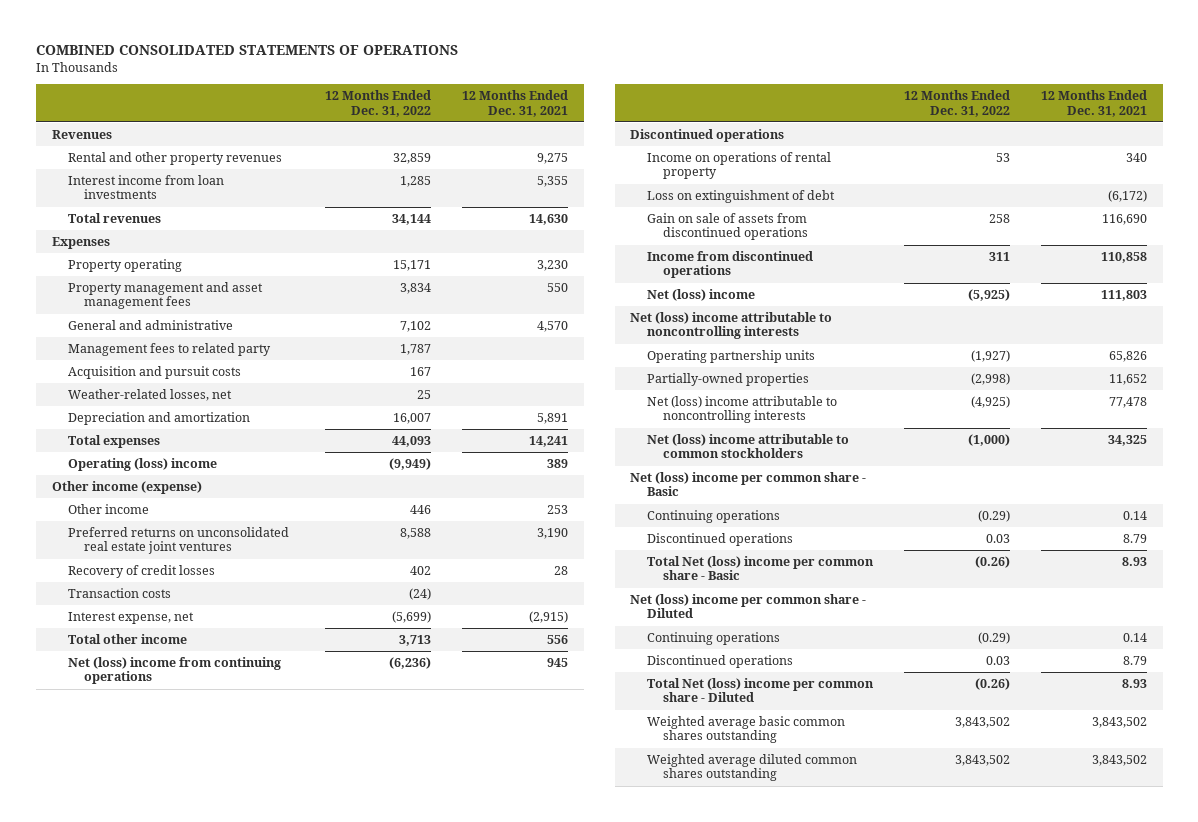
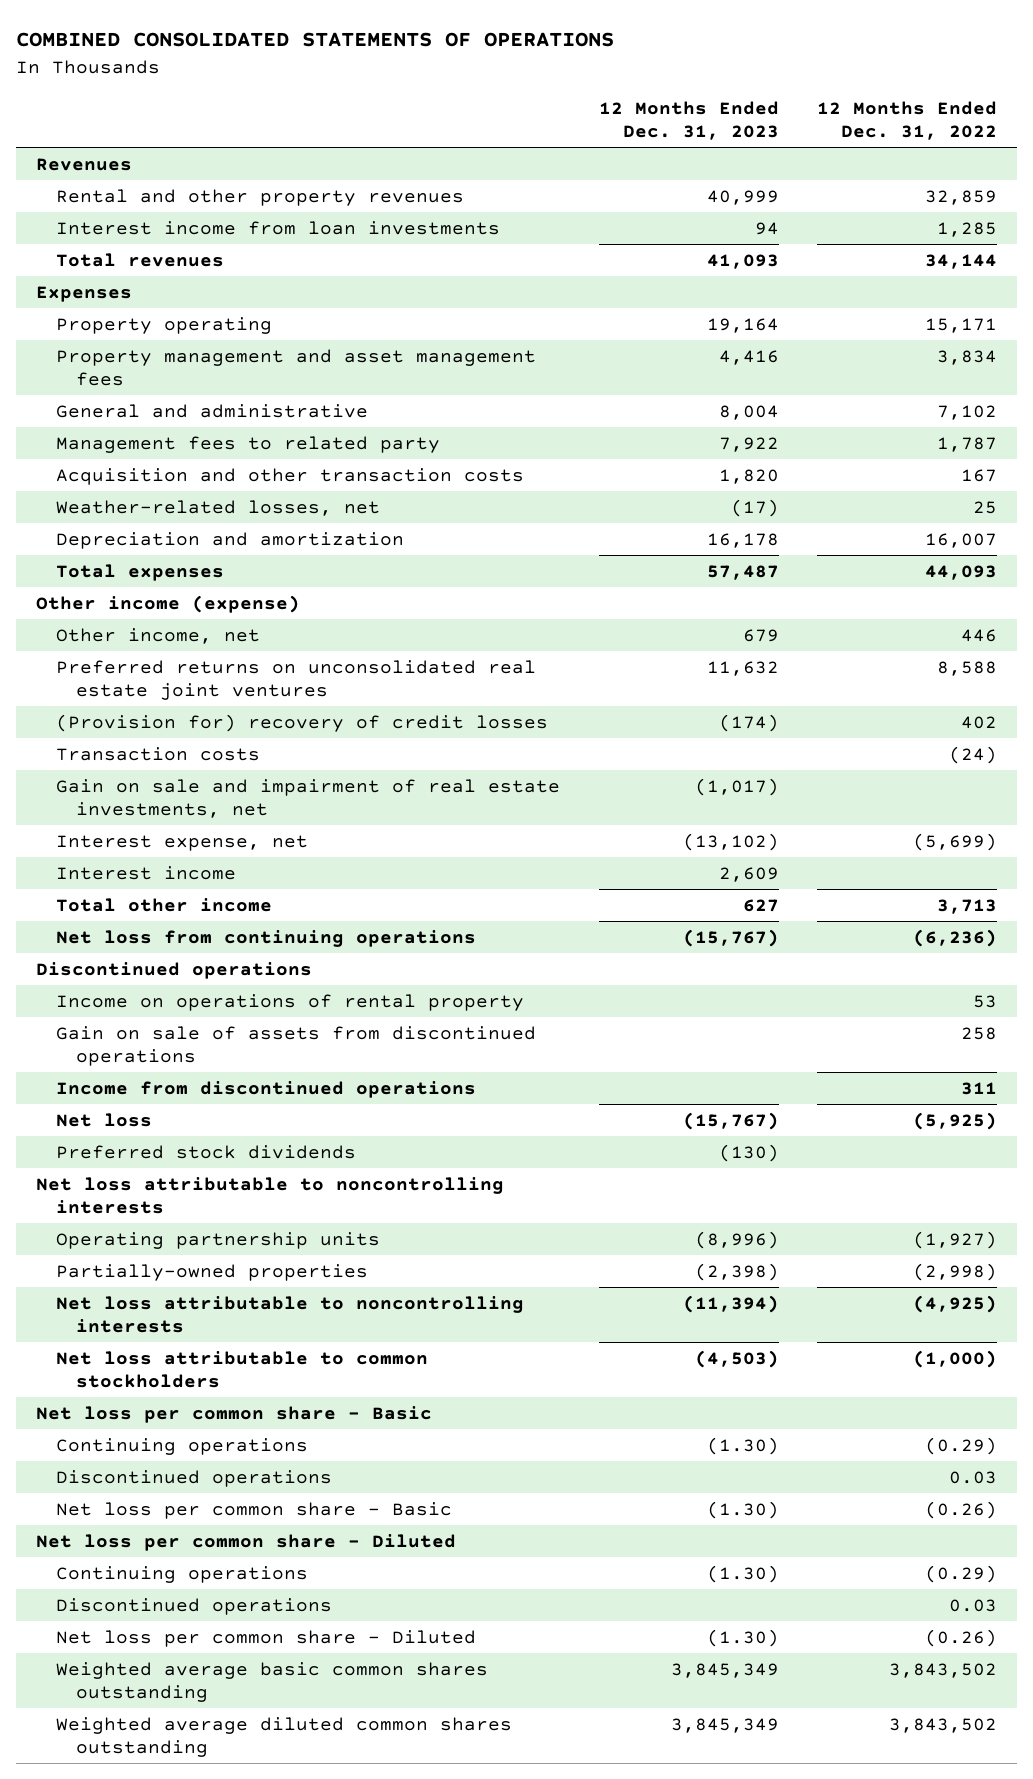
[462,90,569,117] 12 Months Ended Dec. 31, 2021 -> none
none -> [598,101,779,141] 12 Months Ended Dec. 31, 2023
[67,366,241,380] Acquisition and pursuit costs -> [55,467,524,485] Acquisition and other transaction costs
[67,458,217,472] Operating (loss) income -> none
[67,504,149,515] Other income -> [55,627,260,644] Other income, net
[67,565,215,579] Recovery of credit losses -> [55,713,548,732] (Provision for) recovery of credit losses
none -> [55,778,560,818] Gain on sale and impairment of real estate investments, net
none -> [55,865,236,880] Interest income
[67,657,281,685] Net (loss) income from continuing operations -> [55,929,476,947] Net loss from continuing operations
[646,190,835,204] Loss on extinguishment of debt -> none
[646,289,755,302] Net (loss) income -> [55,1112,152,1127] Net loss
none -> [55,1144,356,1159] Preferred stock dividends
[630,312,833,340] Net (loss) income attributable to noncontrolling interests -> [35,1176,504,1214] Net loss attributable to noncontrolling interests
[646,396,837,424] Net (loss) income attributable to noncontrolling interests -> [55,1295,524,1333] Net loss attributable to noncontrolling interests
[646,434,849,459] Net (loss) income attributable to common stockholders -> [55,1350,428,1388] Net loss attributable to common stockholders
[630,472,867,497] Net (loss) income per common share - Basic -> [35,1405,432,1423] Net loss per common share - Basic
[646,556,874,581] Total Net (loss) income per common share - Basic -> [55,1501,452,1519] Net loss per common share - Basic
[630,594,867,619] Net (loss) income per common share - Diluted -> [35,1533,456,1551] Net loss per common share - Diluted
[646,678,874,703] Total Net (loss) income per common share - Diluted -> [55,1629,476,1647] Net loss per common share - Diluted

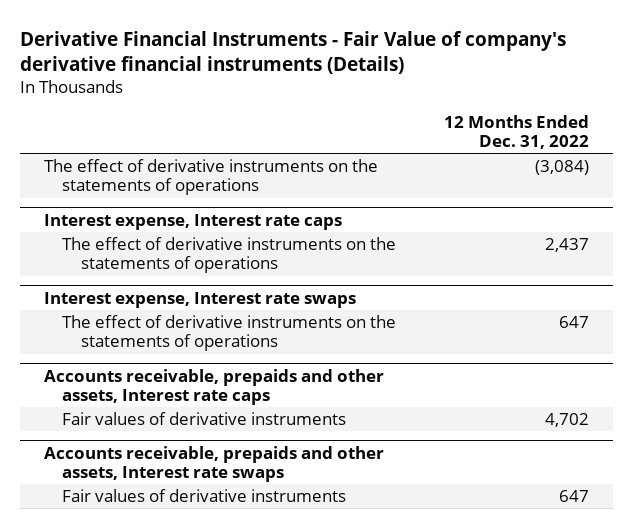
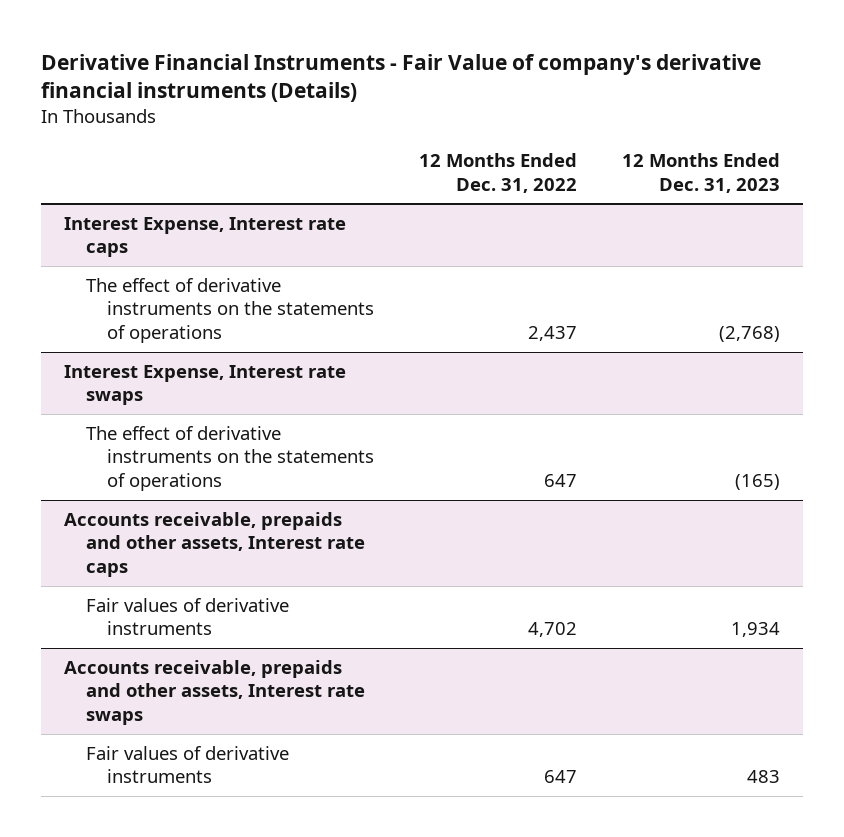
none -> [622,152,781,193] 12 Months Ended Dec. 31, 2023
[43,159,378,196] The effect of derivative instruments on the statements of operations -> none
[43,213,342,230] Interest expense, Interest rate caps -> [63,216,346,258] Interest Expense, Interest rate caps
[43,291,356,308] Interest expense, Interest rate swaps -> [63,364,346,406] Interest Expense, Interest rate swaps

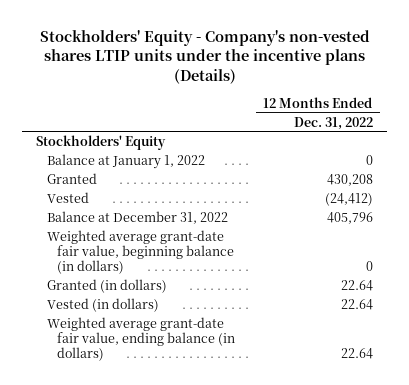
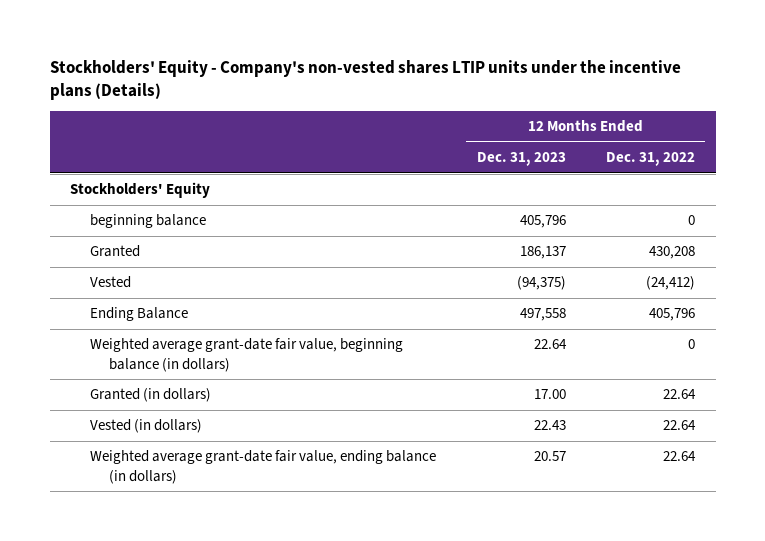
none -> [476,152,566,167] Dec. 31, 2023
[46,154,205,170] Balance at January 1, 2022 -> [89,214,206,229] beginning balance
[46,211,228,225] Balance at December 31, 2022 -> [89,307,188,322] Ending Balance

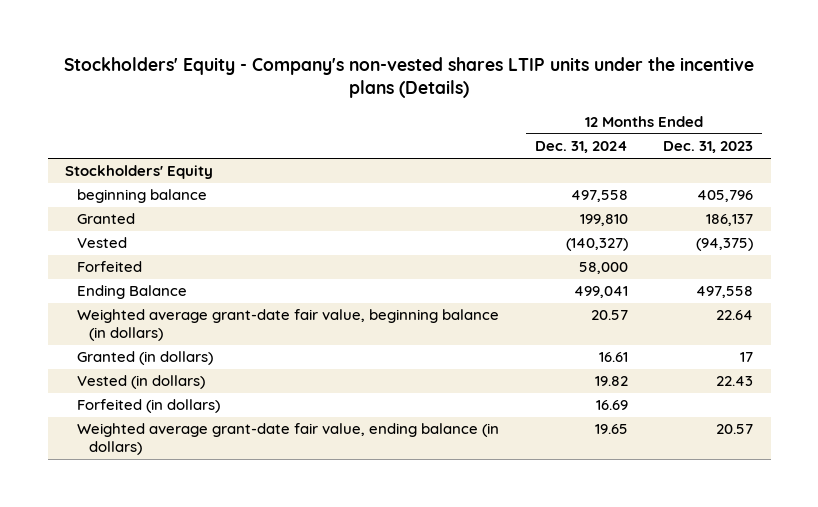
[606,152,696,167] Dec. 31, 2022 -> none
none -> [534,141,628,154] Dec. 31, 2024
none -> [77,261,143,273] Forfeited
[533,389,566,400] 17.00 -> [740,352,754,363] 17
none -> [77,399,221,414] Forfeited (in dollars)

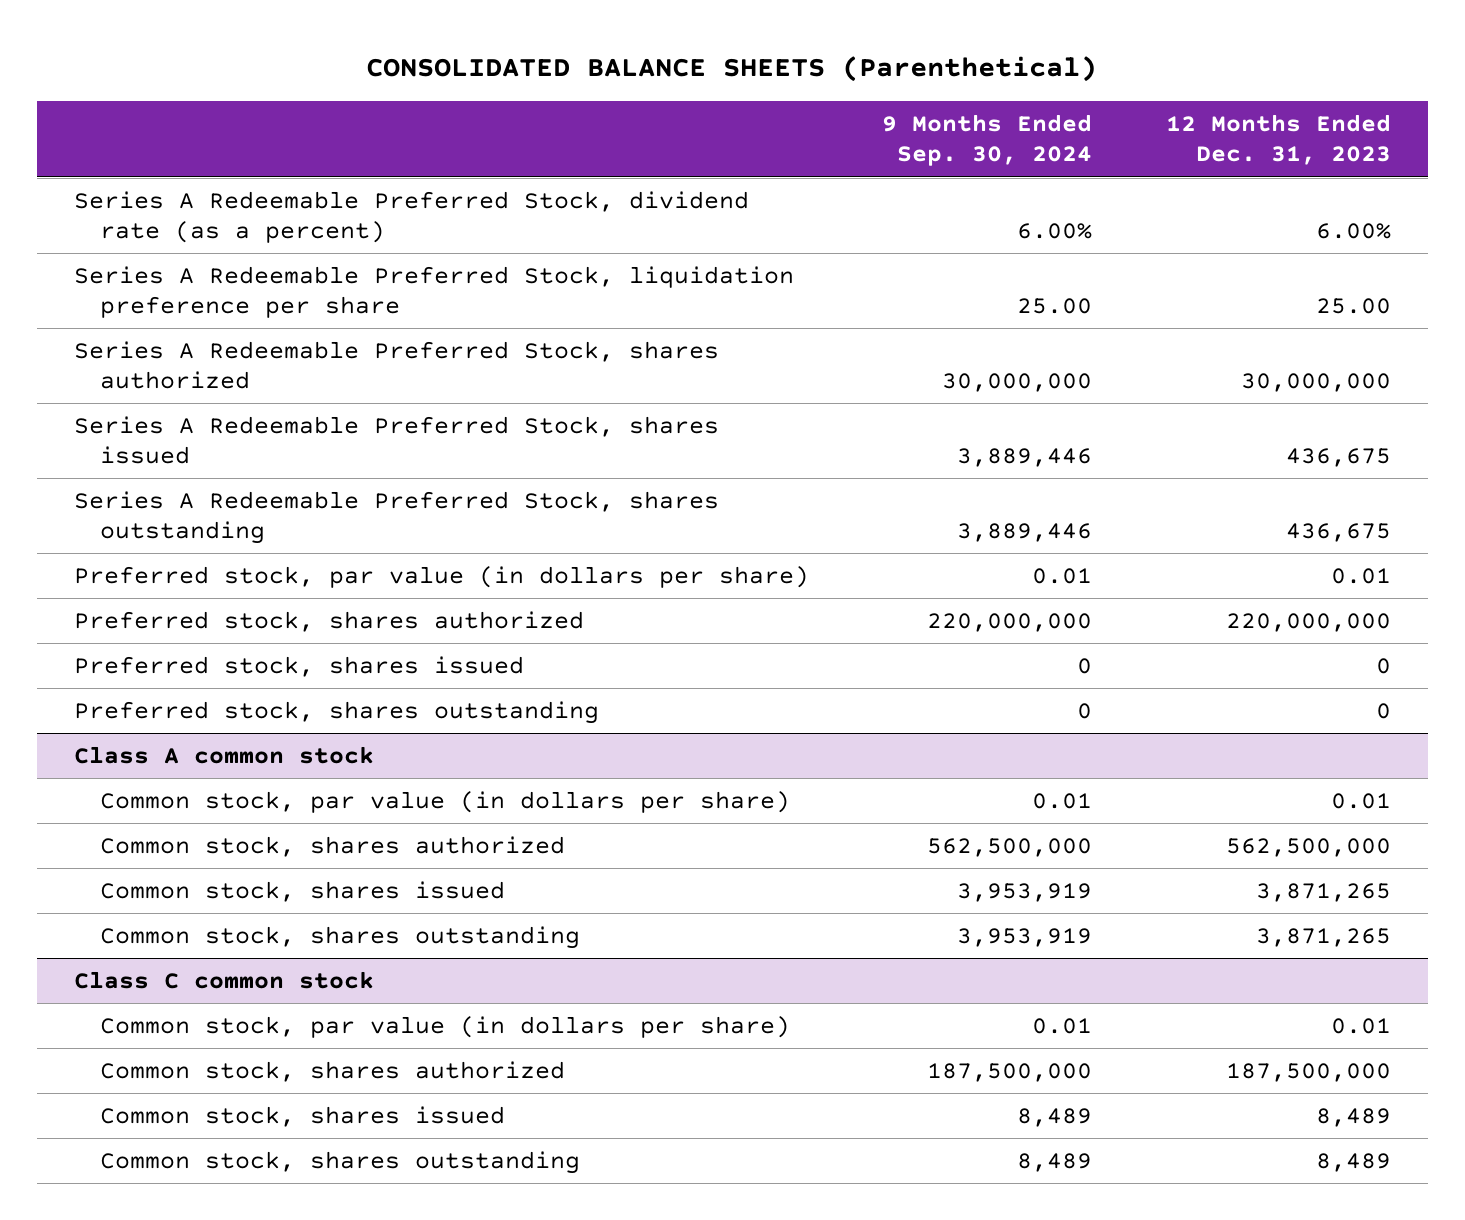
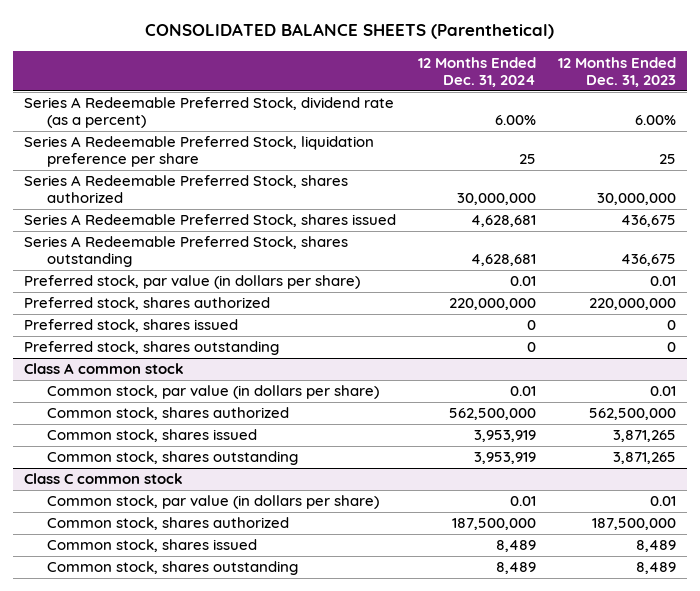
[882,114,1093,167] 9 Months Ended Sep. 30, 2024 -> none
none -> [418,56,537,87] 12 Months Ended Dec. 31, 2024
[1316,298,1392,315] 25.00 -> [659,154,677,165] 25

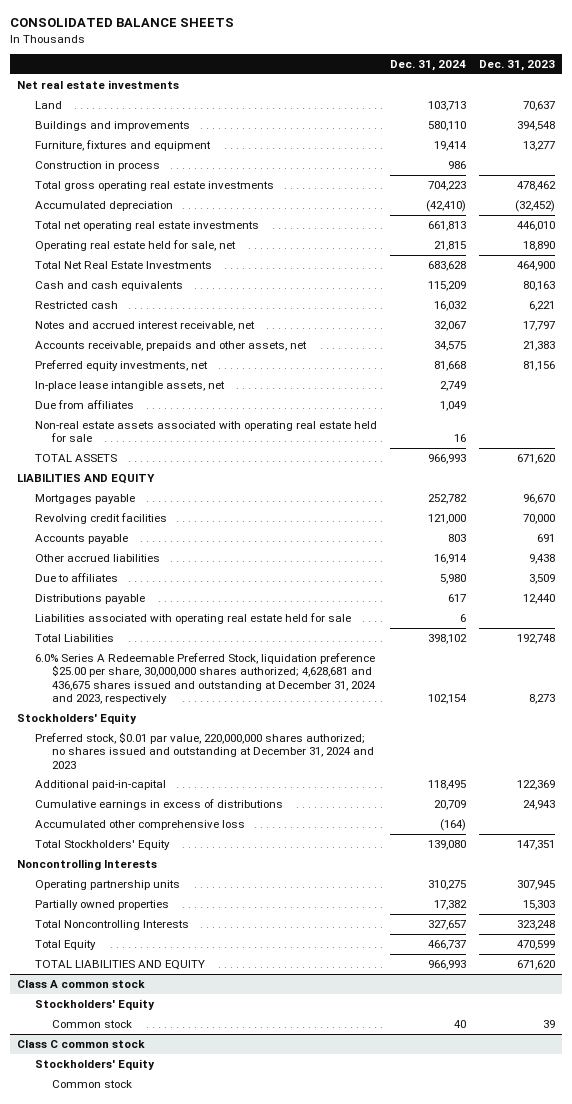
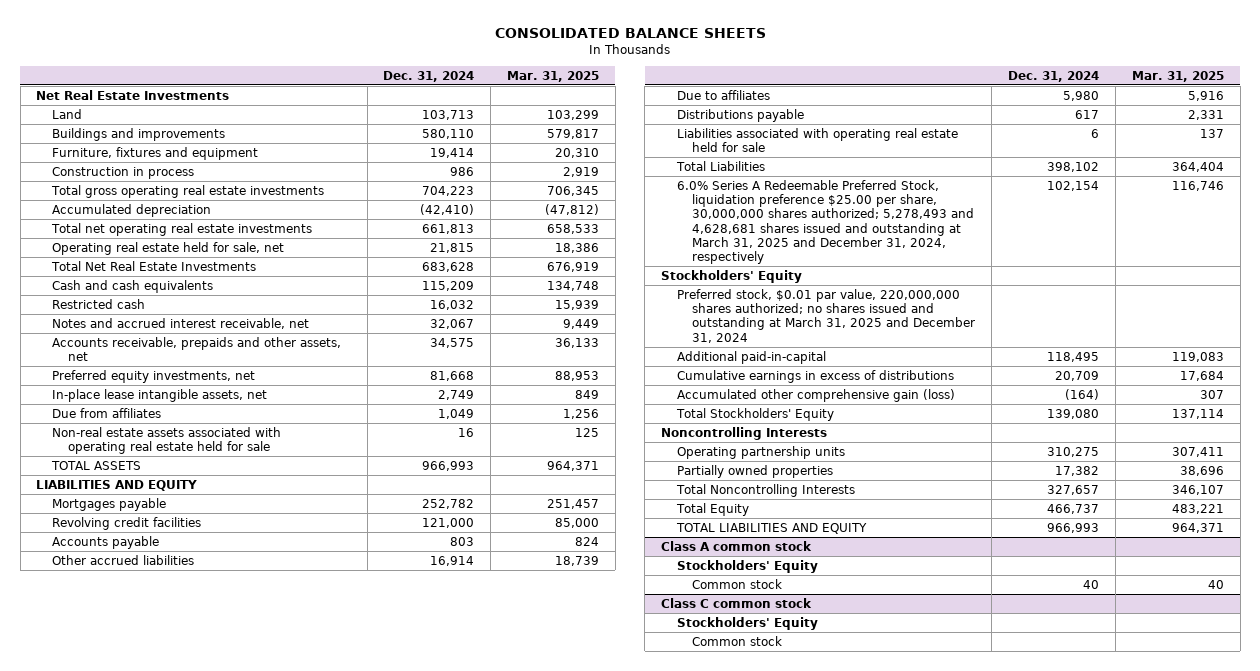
[479,59,556,71] Dec. 31, 2023 -> none
none -> [507,70,600,82] Mar. 31, 2025
[16,79,179,89] Net real estate investments -> [36,89,230,100] Net Real Estate Investments
[34,652,377,705] 6.0% Series A Redeemable Preferred Stock, liquidation preference $25.00 per share, 30,000,000 shares authorized; 4,628,681 and 436,675 shares issued and outstanding at December 31, 2024 and 2023, respectively -> [676,179,975,265] 6.0% Series A Redeemable Preferred Stock, liquidation preference $25.00 per share, 30,000,000 shares authorized; 5,278,493 and 4,628,681 shares issued and outstanding at March 31, 2025 and December 31, 2024, respectively
[34,731,375,769] Preferred stock, $0.01 par value, 220,000,000 shares authorized; no shares issued and outstanding at December 31, 2024 and 2023 -> [676,288,976,343] Preferred stock, $0.01 par value, 220,000,000 shares authorized; no shares issued and outstanding at March 31, 2025 and December 31, 2024
[34,819,245,830] Accumulated other comprehensive loss -> [676,388,955,402] Accumulated other comprehensive gain (loss)

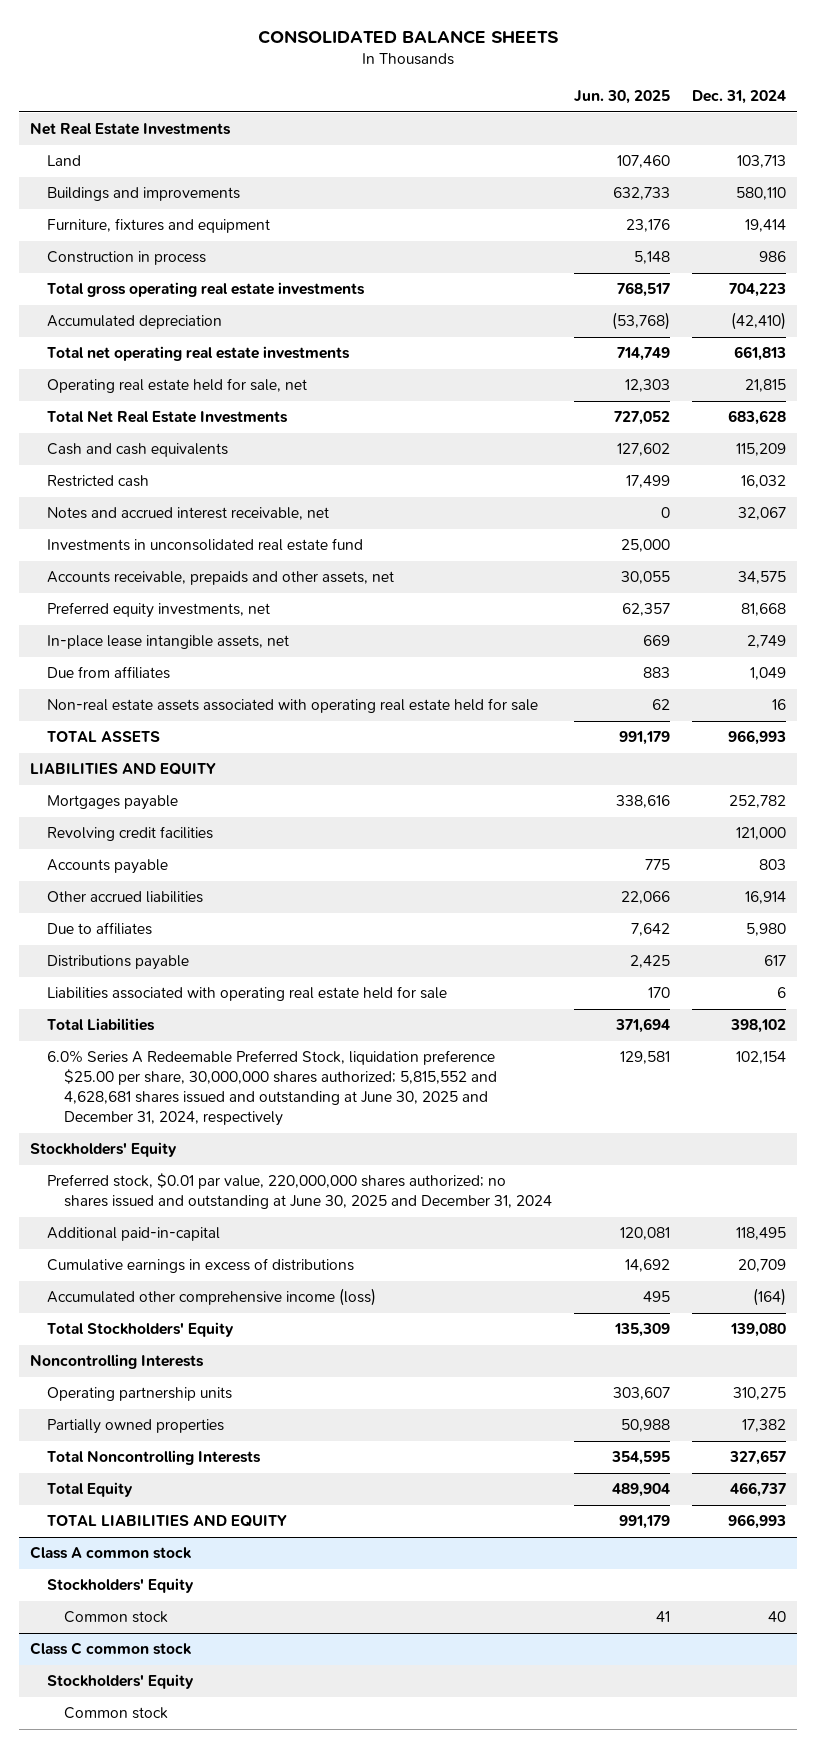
[507,70,600,82] Mar. 31, 2025 -> none
none -> [573,90,670,105] Jun. 30, 2025
none -> [46,538,363,552] Investments in unconsolidated real estate fund
[676,179,975,265] 6.0% Series A Redeemable Preferred Stock, liquidation preference $25.00 per share, 30,000,000 shares authorized; 5,278,493 and 4,628,681 shares issued and outstanding at March 31, 2025 and December 31, 2024, respectively -> [46,1050,497,1127] 6.0% Series A Redeemable Preferred Stock, liquidation preference $25.00 per share, 30,000,000 shares authorized; 5,815,552 and 4,628,681 shares issued and outstanding at June 30, 2025 and December 31, 2024, respectively
[676,288,976,343] Preferred stock, $0.01 par value, 220,000,000 shares authorized; no shares issued and outstanding at March 31, 2025 and December 31, 2024 -> [46,1173,552,1210] Preferred stock, $0.01 par value, 220,000,000 shares authorized; no shares issued and outstanding at June 30, 2025 and December 31, 2024
[676,388,955,402] Accumulated other comprehensive gain (loss) -> [46,1288,376,1307] Accumulated other comprehensive income (loss)

